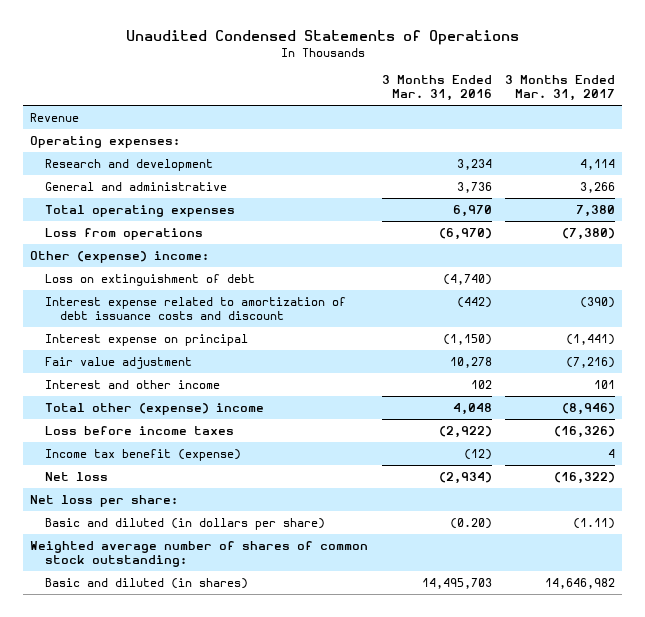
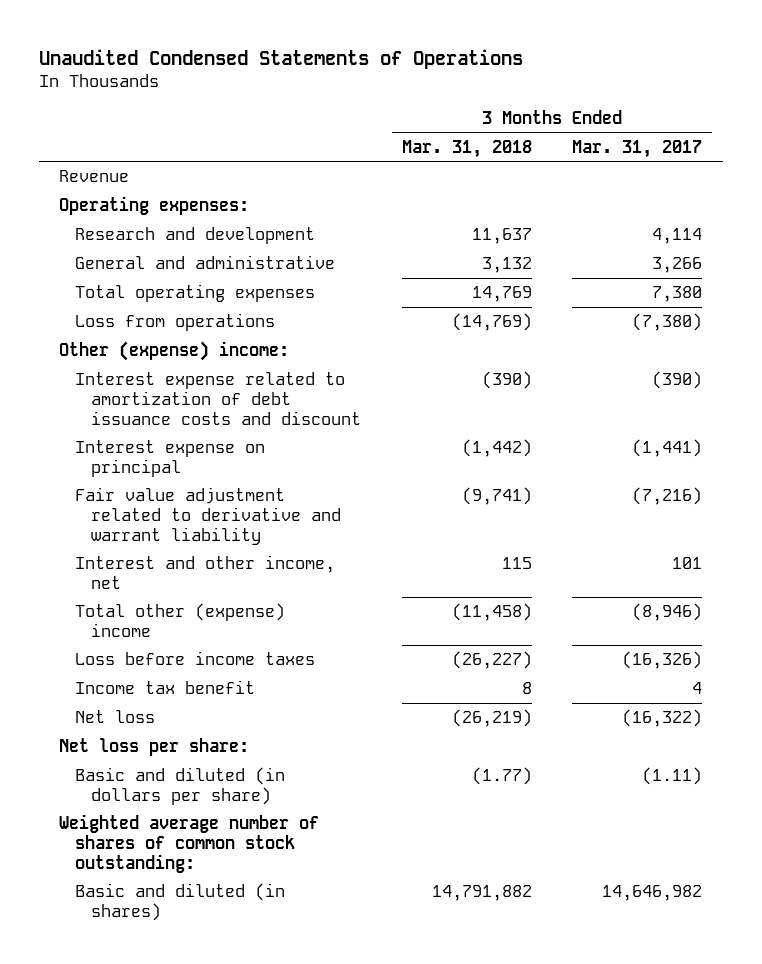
[381,75,492,102] 3 Months Ended Mar. 31, 2016 -> none
none -> [401,139,532,158] Mar. 31, 2018
[44,273,255,286] Loss on extinguishment of debt -> none
[44,356,192,369] Fair value adjustment -> [75,487,342,545] Fair value adjustment related to derivative and warrant liability
[44,379,220,389] Interest and other income -> [75,555,336,589] Interest and other income, net
[44,448,241,461] Income tax benefit (expense) -> [75,680,256,695] Income tax benefit

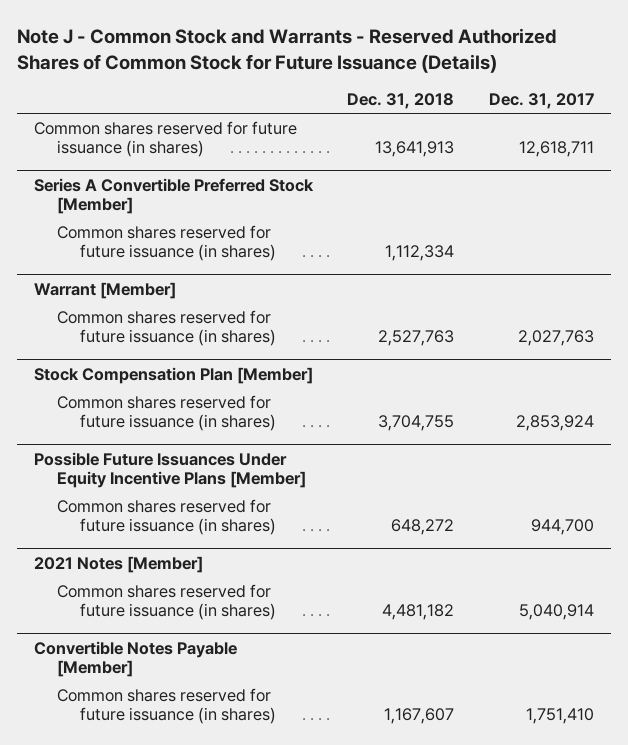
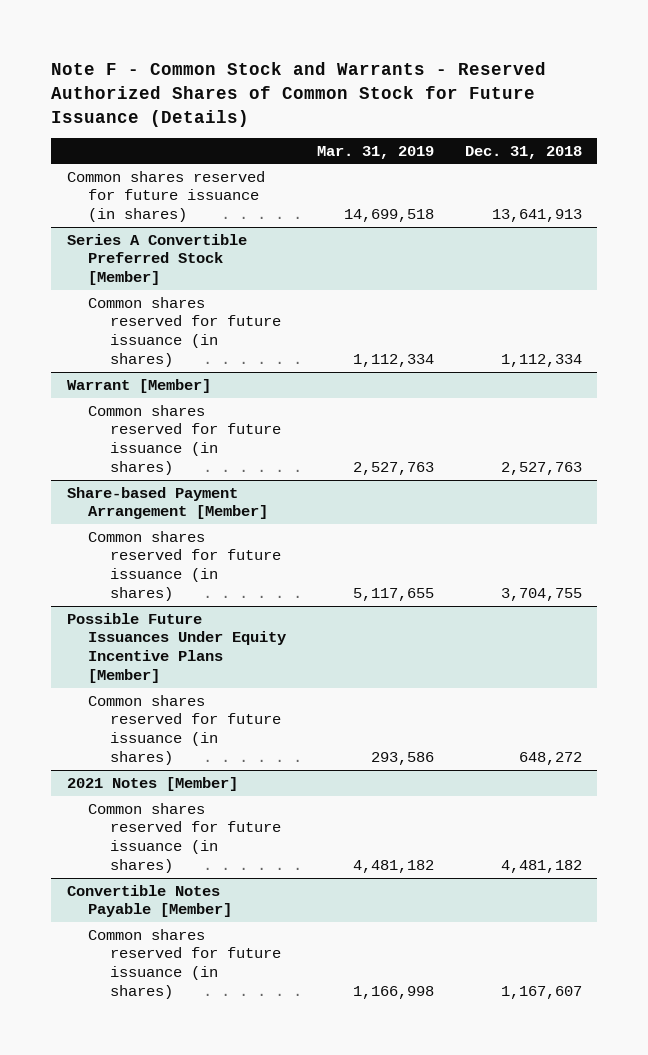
[16,27,557,73] Note J - Common Stock and Warrants - Reserved Authorized Shares of Common Stock for Future Issuance (Details) -> [51,62,547,127] Note F - Common Stock and Warrants - Reserved Authorized Shares of Common Stock for Future Issuance (Details)
[488,93,594,110] Dec. 31, 2017 -> none
none -> [317,145,435,159] Mar. 31, 2019
[34,366,314,384] Stock Compensation Plan [Member] -> [66,486,269,520] Share-based Payment Arrangement [Member]

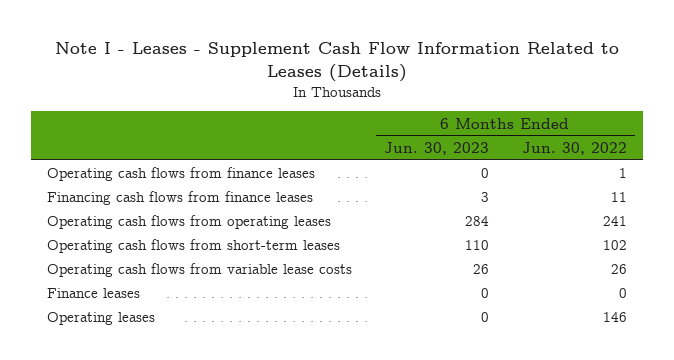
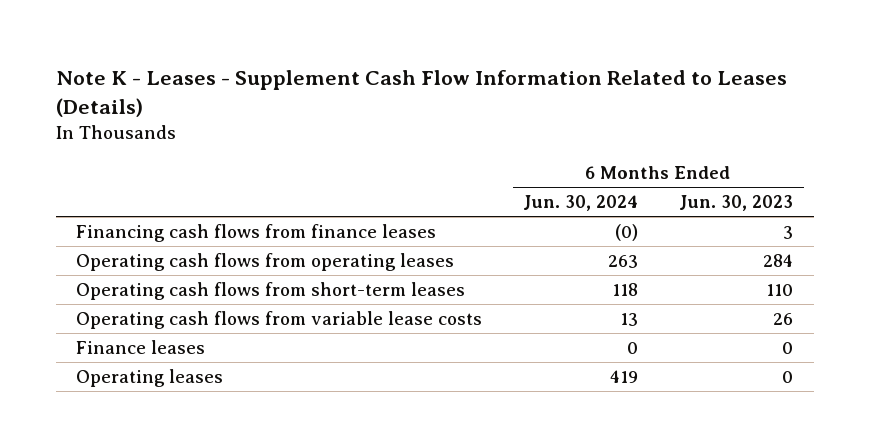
[54,41,619,82] Note I - Leases - Supplement Cash Flow Information Related to Leases (Details) -> [55,69,787,117] Note K - Leases - Supplement Cash Flow Information Related to Leases (Details)
[521,141,627,155] Jun. 30, 2022 -> none
none -> [523,195,639,212] Jun. 30, 2024
[47,167,316,182] Operating cash flows from finance leases -> none

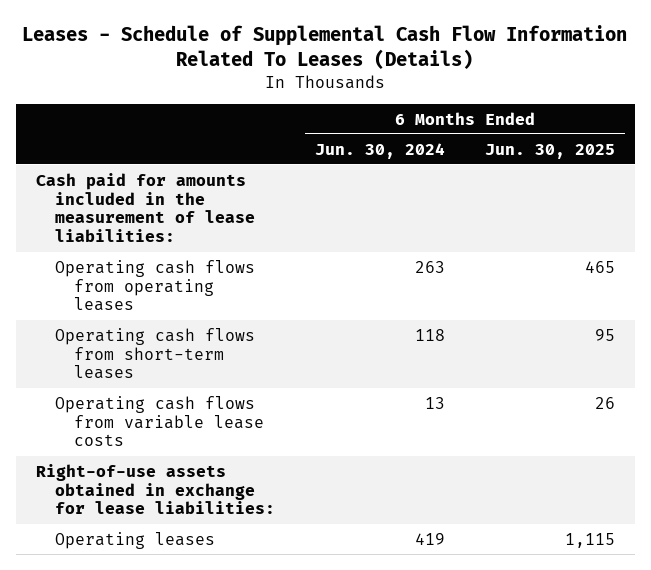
[55,69,787,117] Note K - Leases - Supplement Cash Flow Information Related to Leases (Details) -> [22,25,628,70] Leases - Schedule of Supplemental Cash Flow Information Related To Leases (Details)
[679,195,794,212] Jun. 30, 2023 -> none
none -> [484,143,615,159] Jun. 30, 2025
[76,224,437,243] Financing cash flows from finance leases -> none
none -> [35,172,255,243] Cash paid for amounts included in the measurement of lease liabilities:
[76,340,206,355] Finance leases -> none
none -> [35,463,275,515] Right-of-use assets obtained in exchange for lease liabilities:

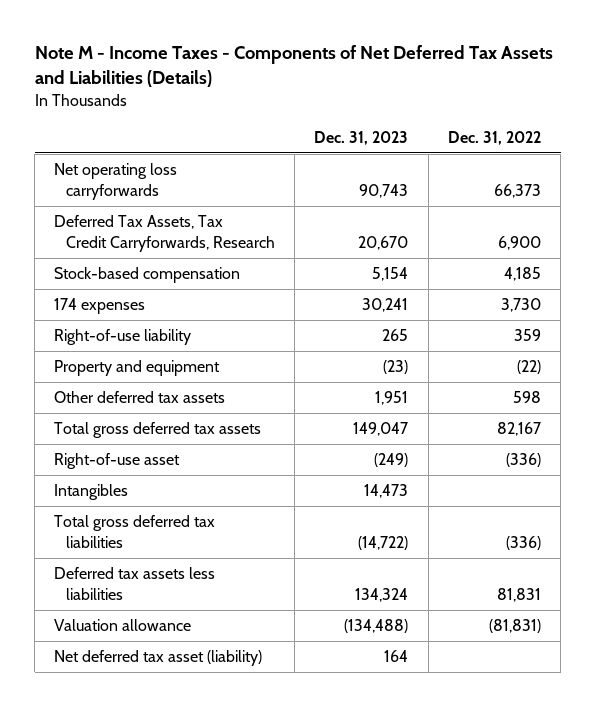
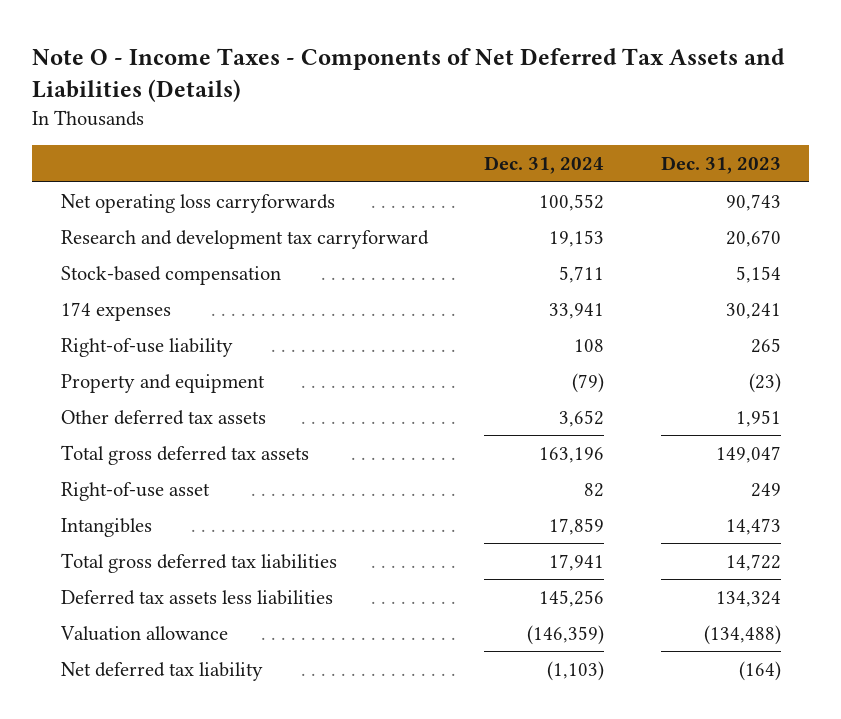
[34,45,553,88] Note M - Income Taxes - Components of Net Deferred Tax Assets and Liabilities (Details) -> [32,47,786,102] Note O - Income Taxes - Components of Net Deferred Tax Assets and Liabilities (Details)
[447,130,541,145] Dec. 31, 2022 -> none
none -> [484,156,605,175] Dec. 31, 2024
[54,215,275,252] Deferred Tax Assets, Tax Credit Carryforwards, Research -> [60,229,429,249] Research and development tax carryforward
[374,453,409,468] (249) -> [750,482,781,497] 249
[358,535,409,550] (14,722) -> [725,553,781,571] 14,722
[54,650,263,667] Net deferred tax asset (liability) -> [60,661,263,681] Net deferred tax liability
[384,650,409,663] 164 -> [738,660,781,681] (164)

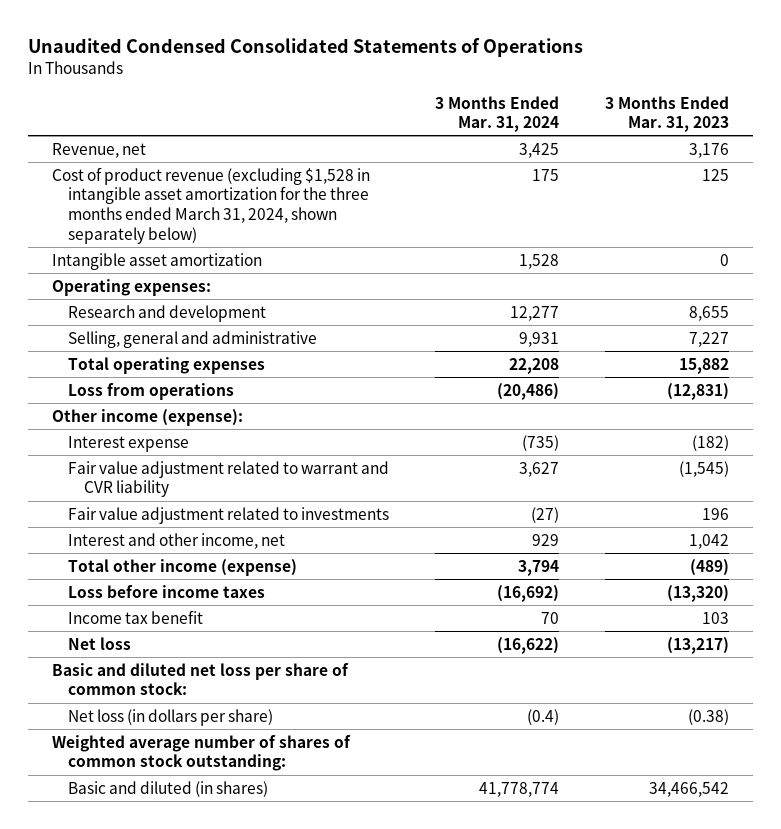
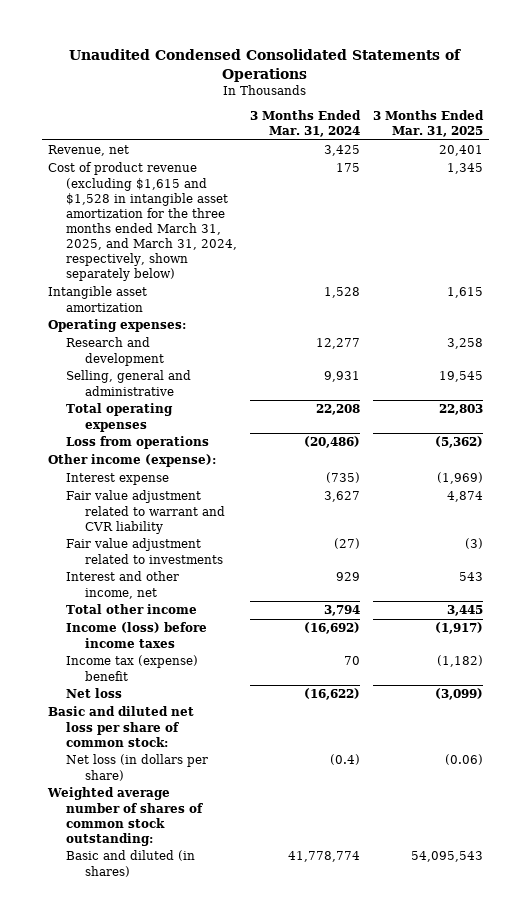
[605,95,730,133] 3 Months Ended Mar. 31, 2023 -> none
none -> [372,110,484,138] 3 Months Ended Mar. 31, 2025
[51,166,370,244] Cost of product revenue (excluding $1,528 in intangible asset amortization for the three months ended March 31, 2024, shown separately below) -> [47,162,238,282] Cost of product revenue (excluding $1,615 and $1,528 in intangible asset amortization for the three months ended March 31, 2025, and March 31, 2024, respectively, shown separately below)
[67,558,297,576] Total other income (expense) -> [66,604,198,615] Total other income
[67,584,265,598] Loss before income taxes -> [66,622,208,648] Income (loss) before income taxes
[67,609,203,624] Income tax benefit -> [66,655,199,681] Income tax (expense) benefit

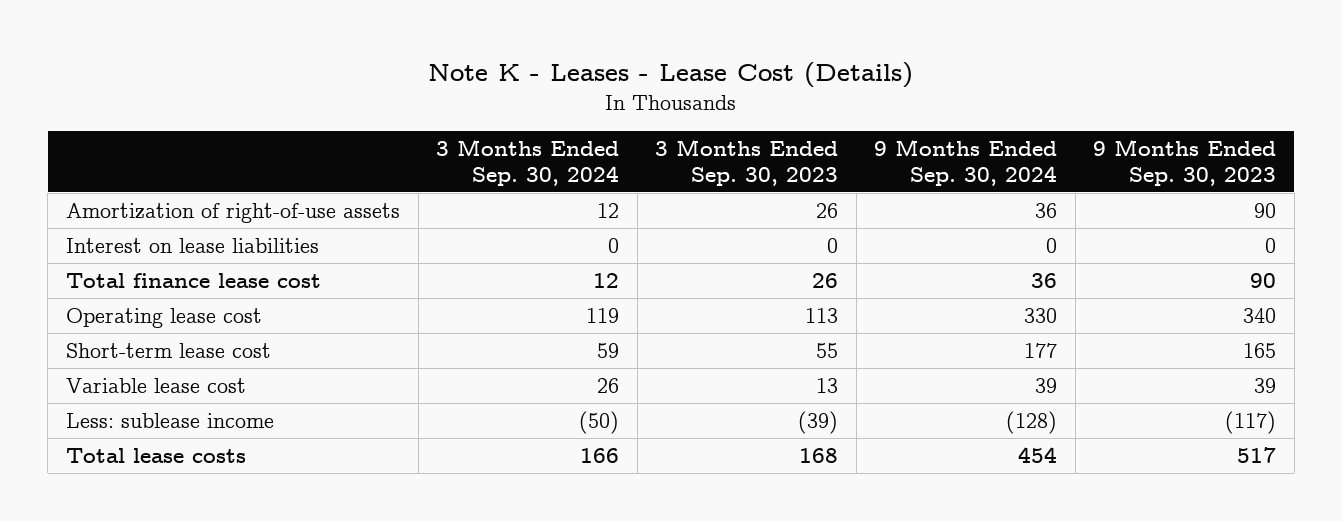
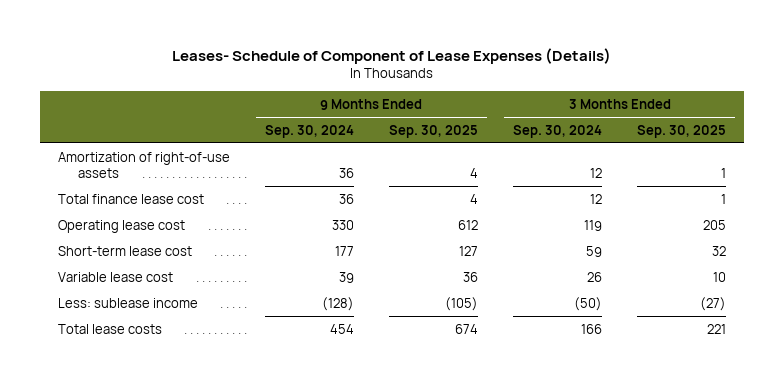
[428,61,914,88] Note K - Leases - Lease Cost (Details) -> [171,47,611,64] Leases- Schedule of Component of Lease Expenses (Details)
[655,138,839,186] 3 Months Ended Sep. 30, 2023 -> none
[1093,138,1277,186] 9 Months Ended Sep. 30, 2023 -> none
none -> [388,124,478,138] Sep. 30, 2025
none -> [637,124,727,138] Sep. 30, 2025
[65,237,319,253] Interest on lease liabilities -> none

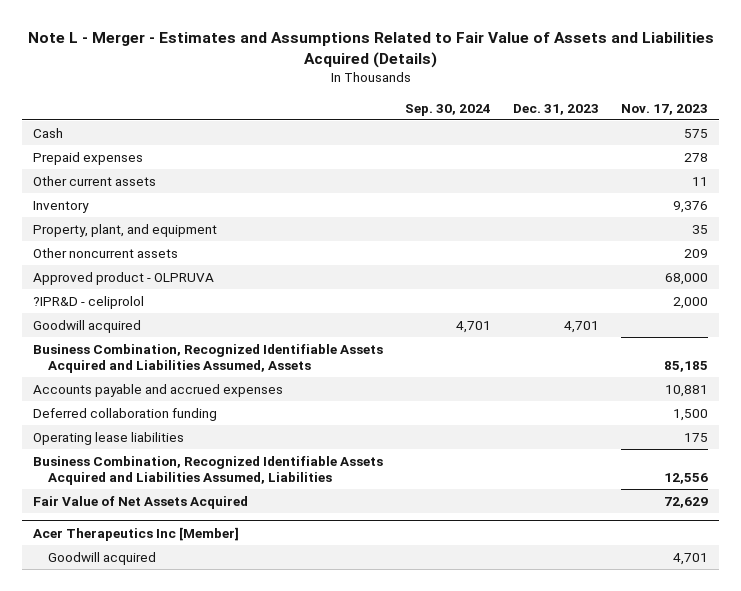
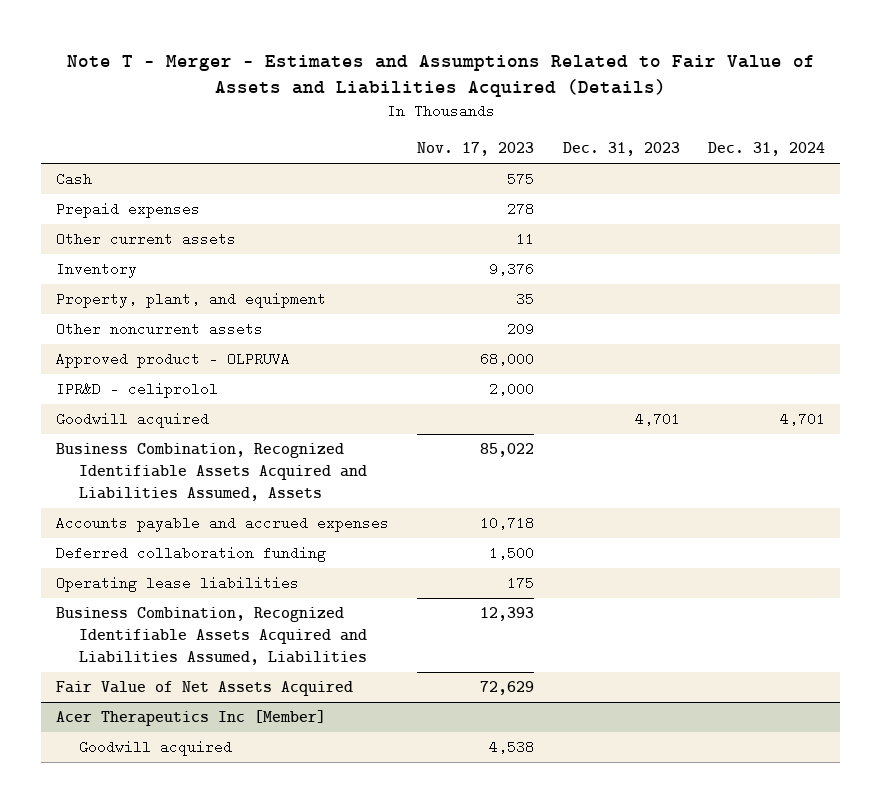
[27,32,714,69] Note L - Merger - Estimates and Assumptions Related to Fair Value of Assets and Liabilities Acquired (Details) -> [66,55,815,98] Note T - Merger - Estimates and Assumptions Related to Fair Value of Assets and Liabilities Acquired (Details)
[405,103,492,116] Sep. 30, 2024 -> none
none -> [708,142,826,157] Dec. 31, 2024
[33,295,145,309] ?IPR&D - celiprolol -> [55,382,218,399] IPR&D - celiprolol
[663,360,708,372] 85,185 -> [480,443,535,458] 85,022
[664,384,708,397] 10,881 -> [480,516,535,531] 10,718
[663,472,708,484] 12,556 -> [480,607,535,622] 12,393
[672,552,708,565] 4,701 -> [489,740,535,755] 4,538

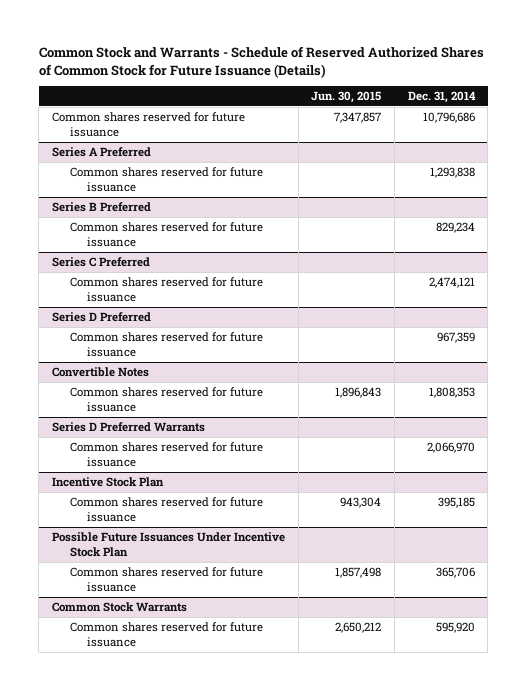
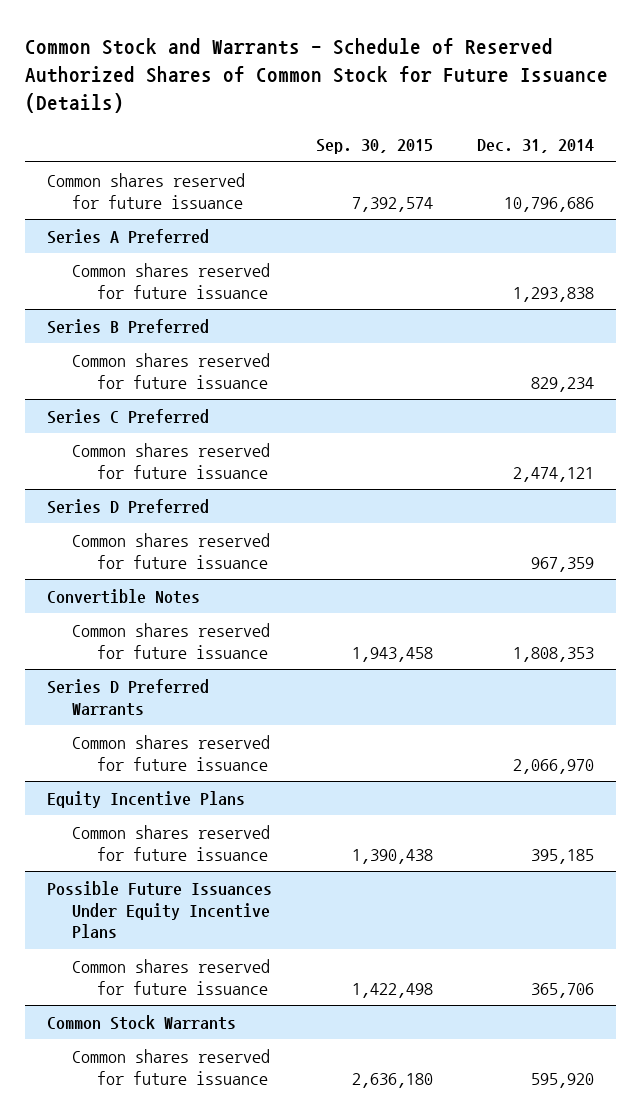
[311,90,382,103] Jun. 30, 2015 -> none
none -> [316,139,434,155] Sep. 30, 2015
[51,476,164,487] Incentive Stock Plan -> [47,790,246,808] Equity Incentive Plans
[51,531,285,557] Possible Future Issuances Under Incentive Stock Plan -> [47,880,273,939] Possible Future Issuances Under Equity Incentive Plans

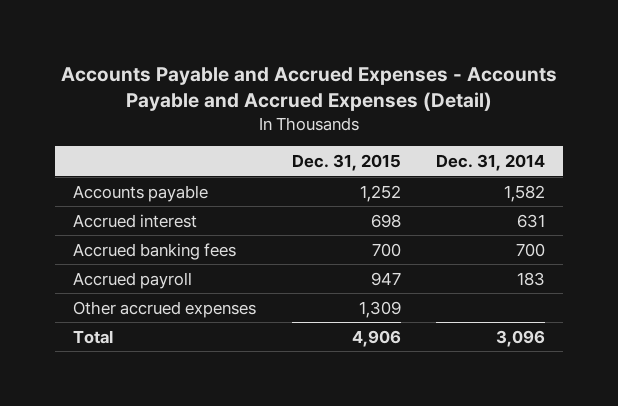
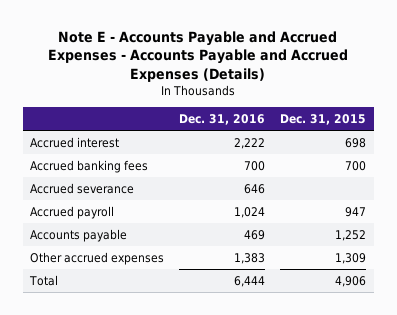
[61,66,558,111] Accounts Payable and Accrued Expenses - Accounts Payable and Accrued Expenses (Detail) -> [48,30,349,83] Note E - Accounts Payable and Accrued Expenses - Accounts Payable and Accrued Expenses (Details)
[436,153,546,171] Dec. 31, 2014 -> none
none -> [179,114,266,126] Dec. 31, 2016
none -> [30,182,135,194] Accrued severance
[72,184,208,202] Accounts payable -> [30,228,128,242] Accounts payable

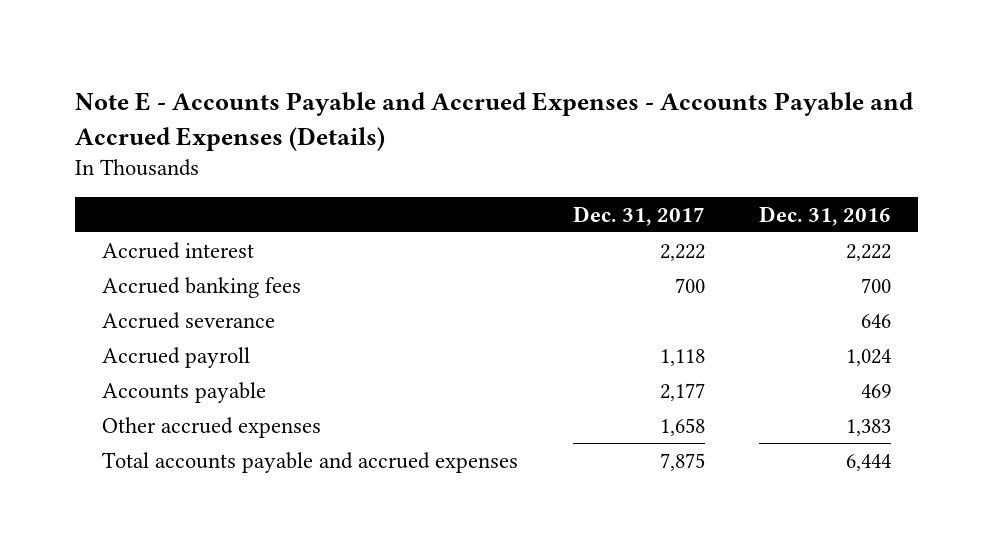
[280,114,367,126] Dec. 31, 2015 -> none
none -> [572,205,705,226] Dec. 31, 2017
[29,274,59,286] Total -> [102,451,519,473] Total accounts payable and accrued expenses

